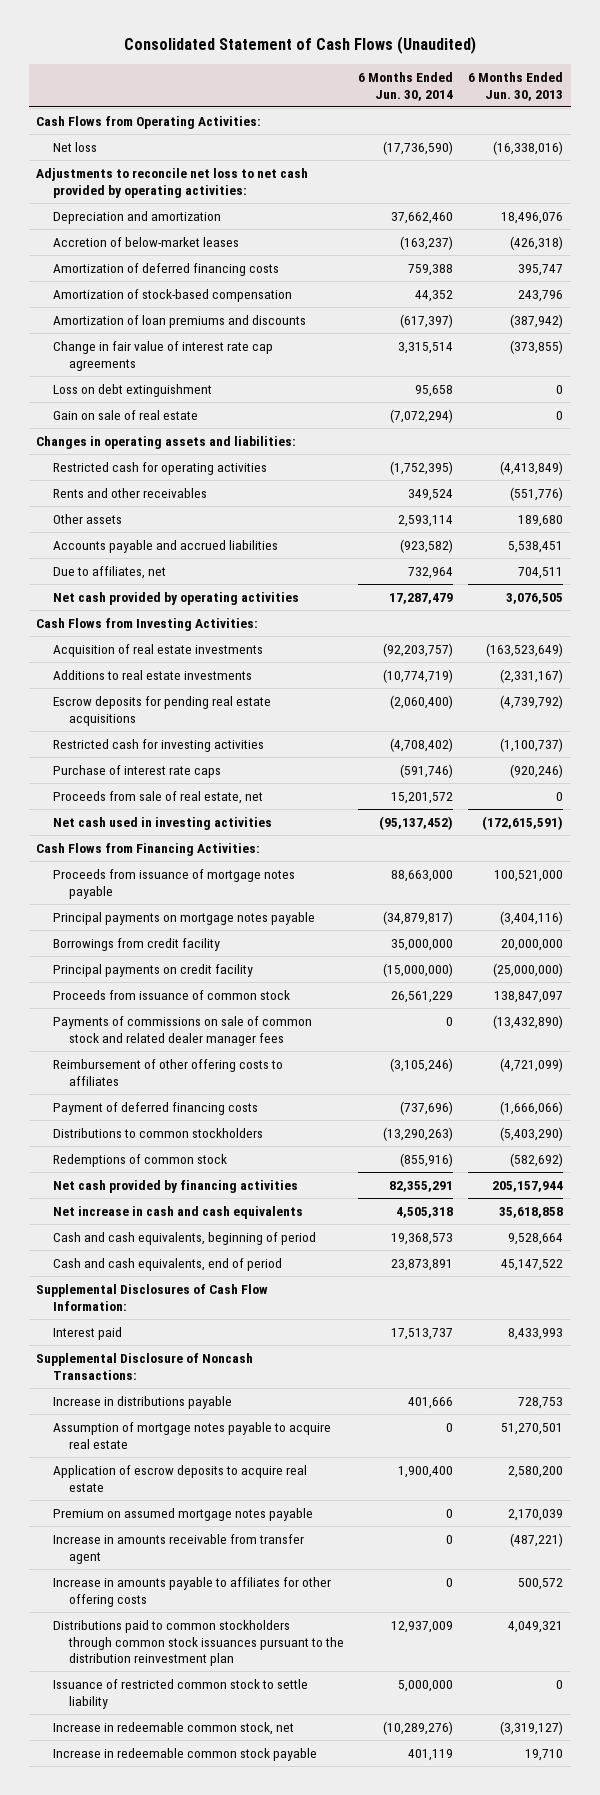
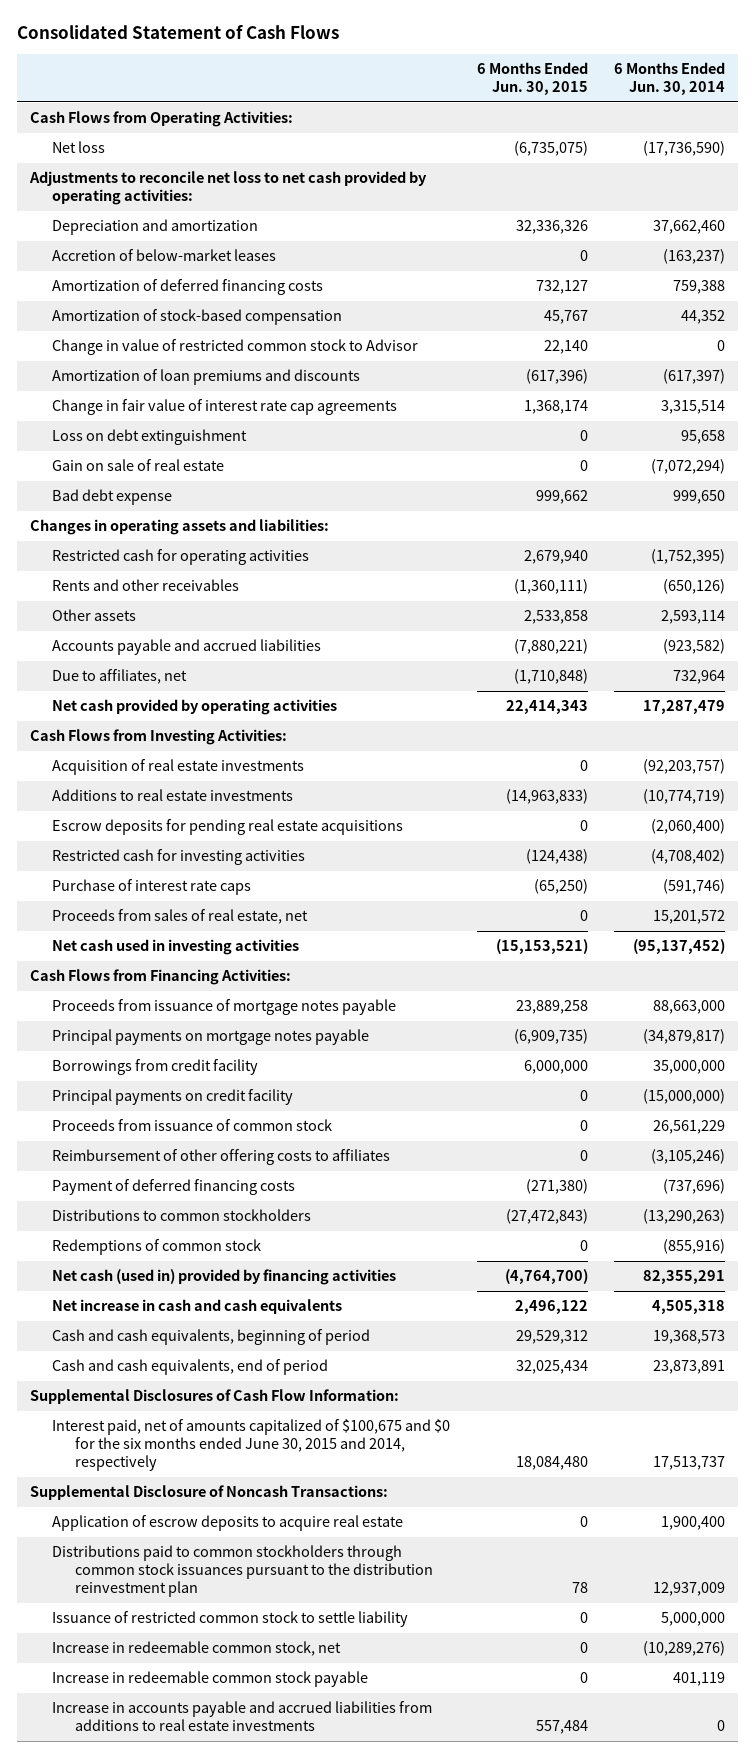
[123,36,476,55] Consolidated Statement of Cash Flows (Unaudited) -> [16,25,339,40] Consolidated Statement of Cash Flows
[468,71,564,101] 6 Months Ended Jun. 30, 2013 -> none
none -> [476,62,588,96] 6 Months Ended Jun. 30, 2015
none -> [52,339,419,356] Change in value of restricted common stock to Advisor
none -> [52,489,173,506] Bad debt expense
[408,488,454,501] 349,524 -> [662,579,725,595] (650,126)
[52,790,263,804] Proceeds from sale of real estate, net -> [52,909,309,925] Proceeds from sales of real estate, net
[52,1015,312,1046] Payments of commissions on sale of common stock and related dealer manager fees -> none
[52,1179,298,1193] Net cash provided by financing activities -> [52,1269,397,1286] Net cash (used in) provided by financing activities
[52,1326,122,1340] Interest paid -> [52,1419,451,1472] Interest paid, net of amounts capitalized of $100,675 and $0 for the six months ended June 30, 2015 and 2014, respectively
[52,1395,232,1409] Increase in distributions payable -> none
[52,1421,331,1449] Assumption of mortgage notes payable to acquire real estate -> none
[52,1507,313,1521] Premium on assumed mortgage notes payable -> none
[52,1533,304,1564] Increase in amounts receivable from transfer agent -> none
[52,1576,331,1607] Increase in amounts payable to affiliates for other offering costs -> none
none -> [52,1701,433,1732] Increase in accounts payable and accrued liabilities from additions to real estate investments

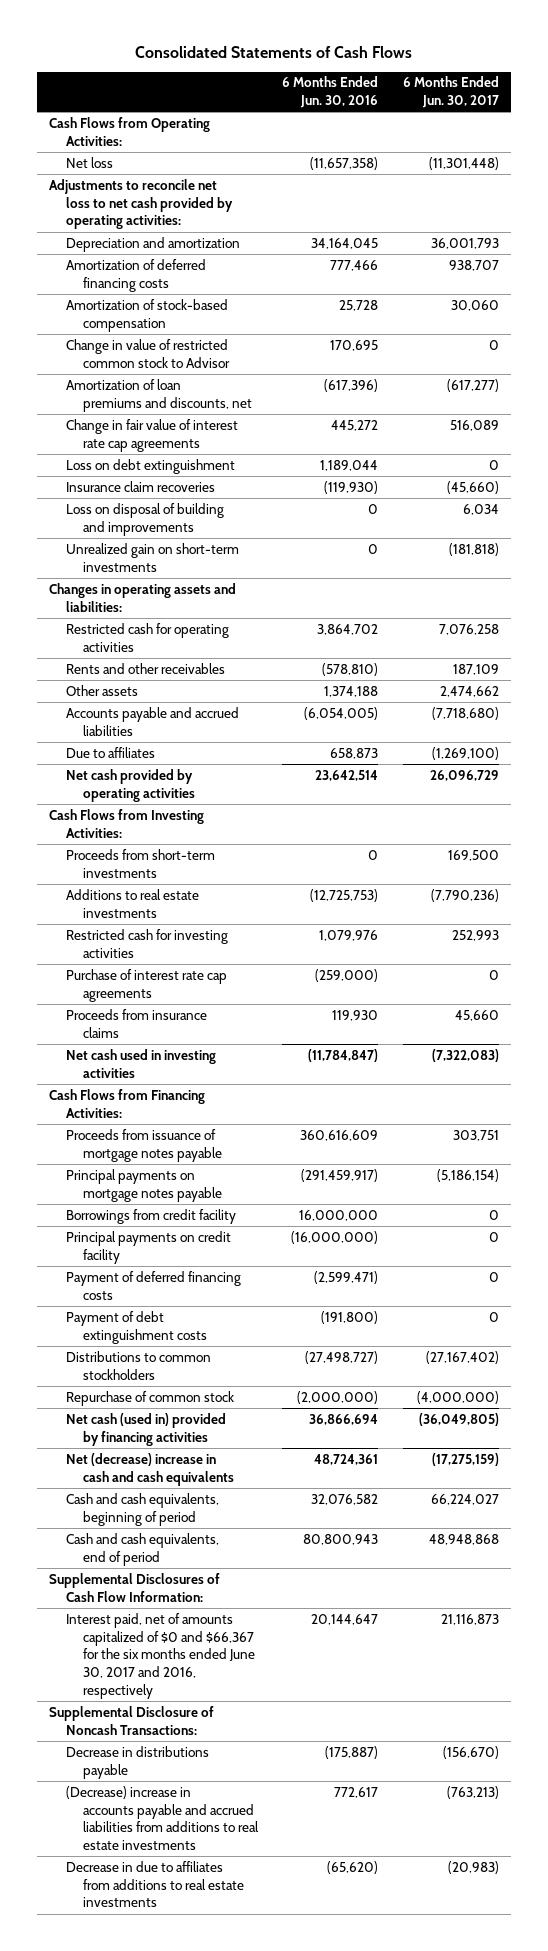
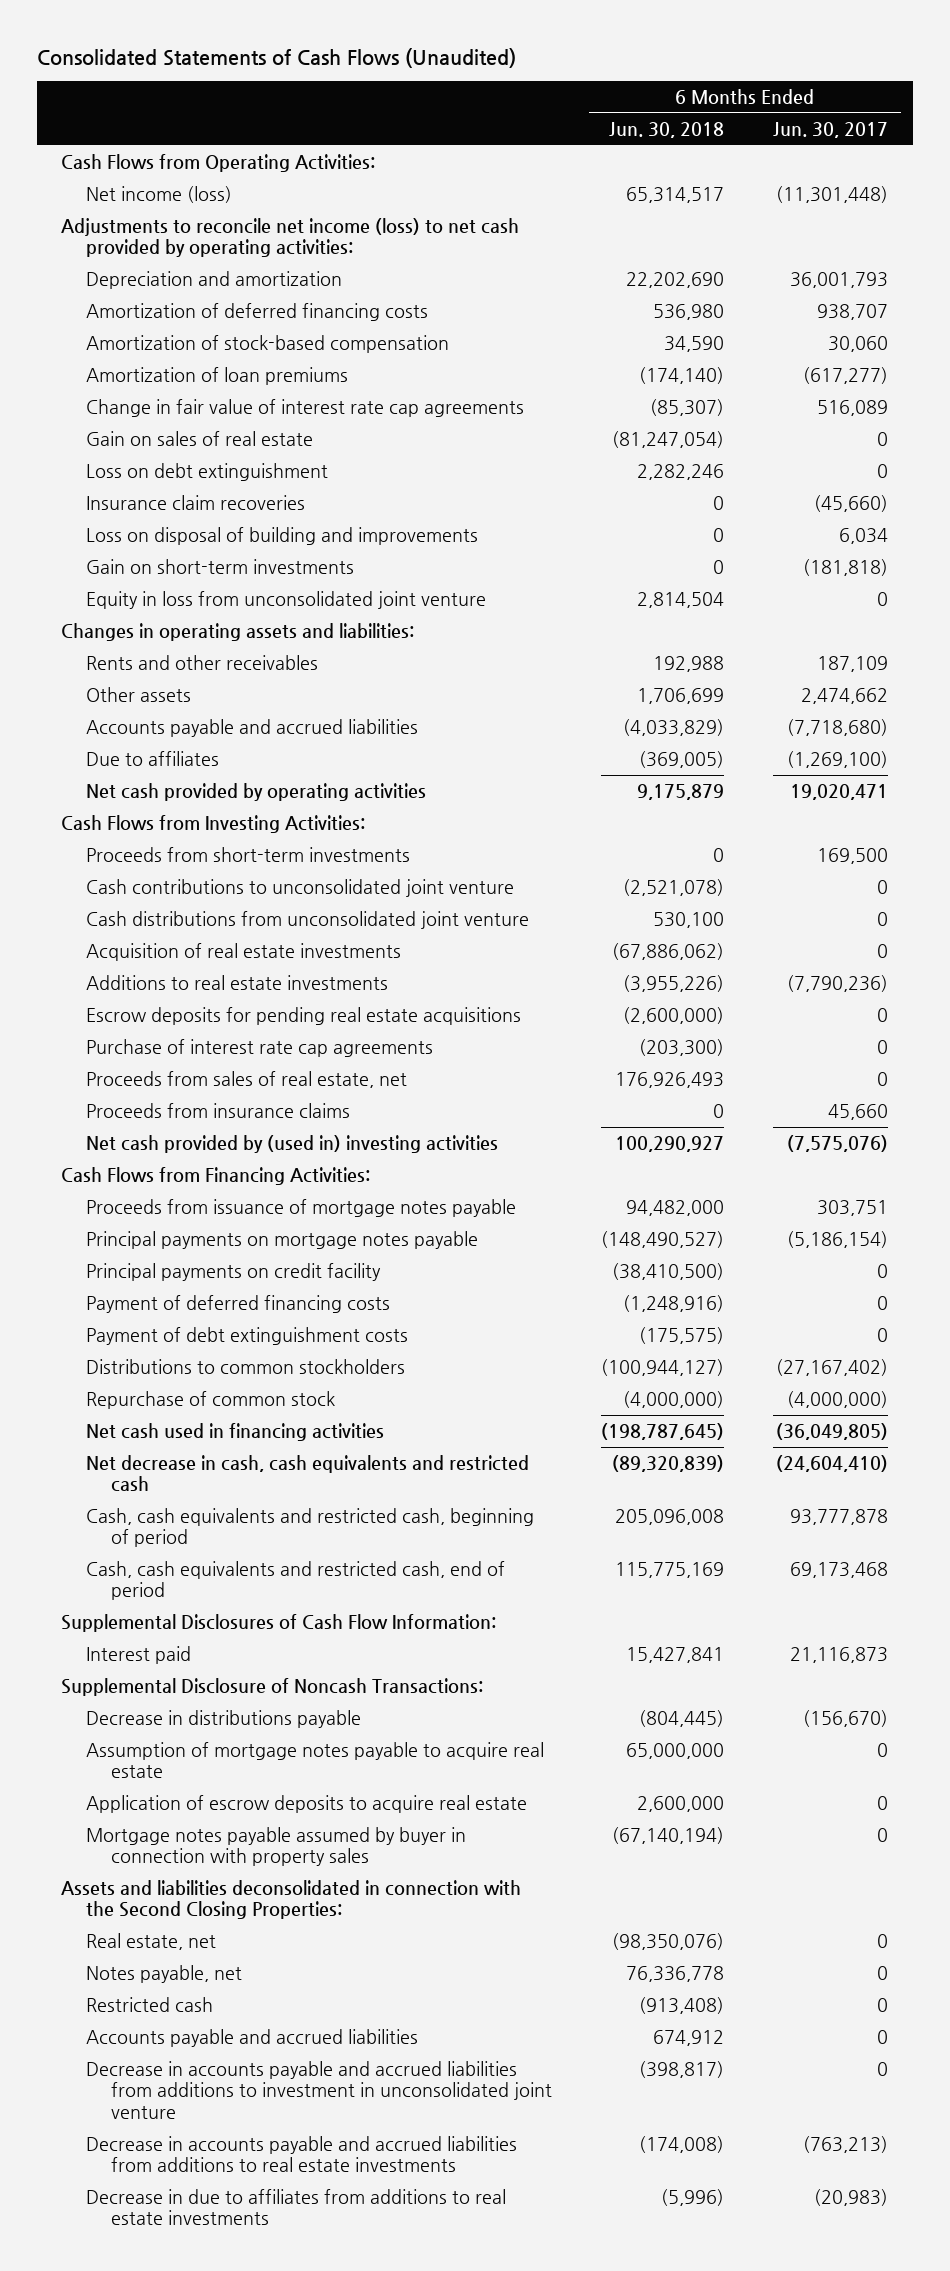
[134,45,412,58] Consolidated Statements of Cash Flows -> [36,47,516,68] Consolidated Statements of Cash Flows (Unaudited)
[282,76,379,109] 6 Months Ended Jun. 30, 2016 -> none
none -> [609,121,725,138] Jun. 30, 2018
[65,156,113,168] Net loss -> [86,186,233,204] Net income (loss)
[48,178,233,230] Adjustments to reconcile net loss to net cash provided by operating activities: -> [61,218,520,258] Adjustments to reconcile net income (loss) to net cash provided by operating activities:
[65,338,230,368] Change in value of restricted common stock to Advisor -> none
[65,378,252,412] Amortization of loan premiums and discounts, net -> [86,367,349,386] Amortization of loan premiums
none -> [86,431,314,447] Gain on sales of real estate
[65,542,239,572] Unrealized gain on short-term investments -> [86,559,355,575] Gain on short-term investments
none -> [86,591,487,610] Equity in loss from unconsolidated joint venture
[65,622,229,652] Restricted cash for operating activities -> none
[429,769,499,781] 26,096,729 -> [790,784,889,801] 19,020,471
none -> [86,879,515,898] Cash contributions to unconsolidated joint venture
none -> [86,911,530,930] Cash distributions from unconsolidated joint venture
none -> [86,943,402,962] Acquisition of real estate investments
[65,928,228,958] Restricted cash for investing activities -> none
none -> [86,1007,522,1026] Escrow deposits for pending real estate acquisitions
none -> [86,1071,408,1089] Proceeds from sales of real estate, net
[65,1048,216,1078] Net cash used in investing activities -> [86,1135,499,1154] Net cash provided by (used in) investing activities
[431,1048,499,1062] (7,322,083) -> [787,1135,889,1153] (7,575,076)
[65,1208,236,1224] Borrowings from credit facility -> none
[65,1412,226,1446] Net cash (used in) provided by financing activities -> [86,1423,385,1442] Net cash used in financing activities
[65,1452,234,1486] Net (decrease) increase in cash and cash equivalents -> [86,1455,530,1493] Net decrease in cash, cash equivalents and restricted cash
[431,1452,499,1466] (17,275,159) -> [776,1455,889,1473] (24,604,410)
[65,1492,219,1526] Cash and cash equivalents, beginning of period -> [86,1508,535,1548] Cash, cash equivalents and restricted cash, beginning of period
[430,1493,499,1505] 66,224,027 -> [790,1509,889,1526] 93,777,878
[65,1532,219,1566] Cash and cash equivalents, end of period -> [86,1561,506,1601] Cash, cash equivalents and restricted cash, end of period
[428,1533,499,1545] 48,948,868 -> [790,1562,889,1579] 69,173,468
[65,1612,255,1699] Interest paid, net of amounts capitalized of $0 and $66,367 for the six months ended June 30, 2017 and 2016, respectively -> [86,1646,192,1665] Interest paid
none -> [86,1742,545,1779] Assumption of mortgage notes payable to acquire real estate
none -> [86,1795,528,1814] Application of escrow deposits to acquire real estate
none -> [86,1827,467,1867] Mortgage notes payable assumed by buyer in connection with property sales
none -> [61,1880,522,1920] Assets and liabilities deconsolidated in connection with the Second Closing Properties:
none -> [86,1933,217,1951] Real estate, net
none -> [86,1965,243,1984] Notes payable, net
none -> [86,1997,214,2013] Restricted cash
none -> [86,2029,419,2048] Accounts payable and accrued liabilities
none -> [86,2061,553,2119] Decrease in accounts payable and accrued liabilities from additions to investment in unconsolidated joint venture
[65,1785,259,1851] (Decrease) increase in accounts payable and accrued liabilities from additions to real estate investments -> [86,2136,518,2173] Decrease in accounts payable and accrued liabilities from additions to real estate investments

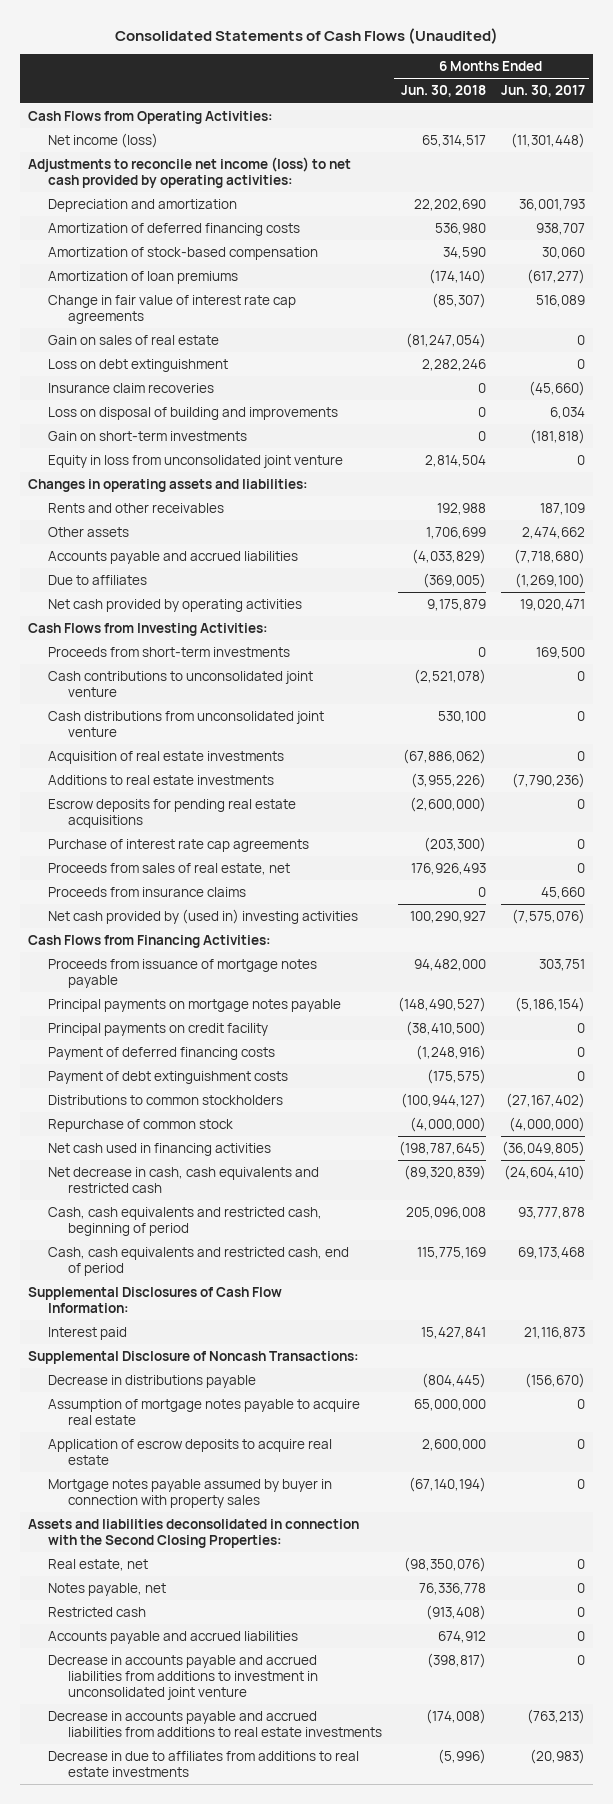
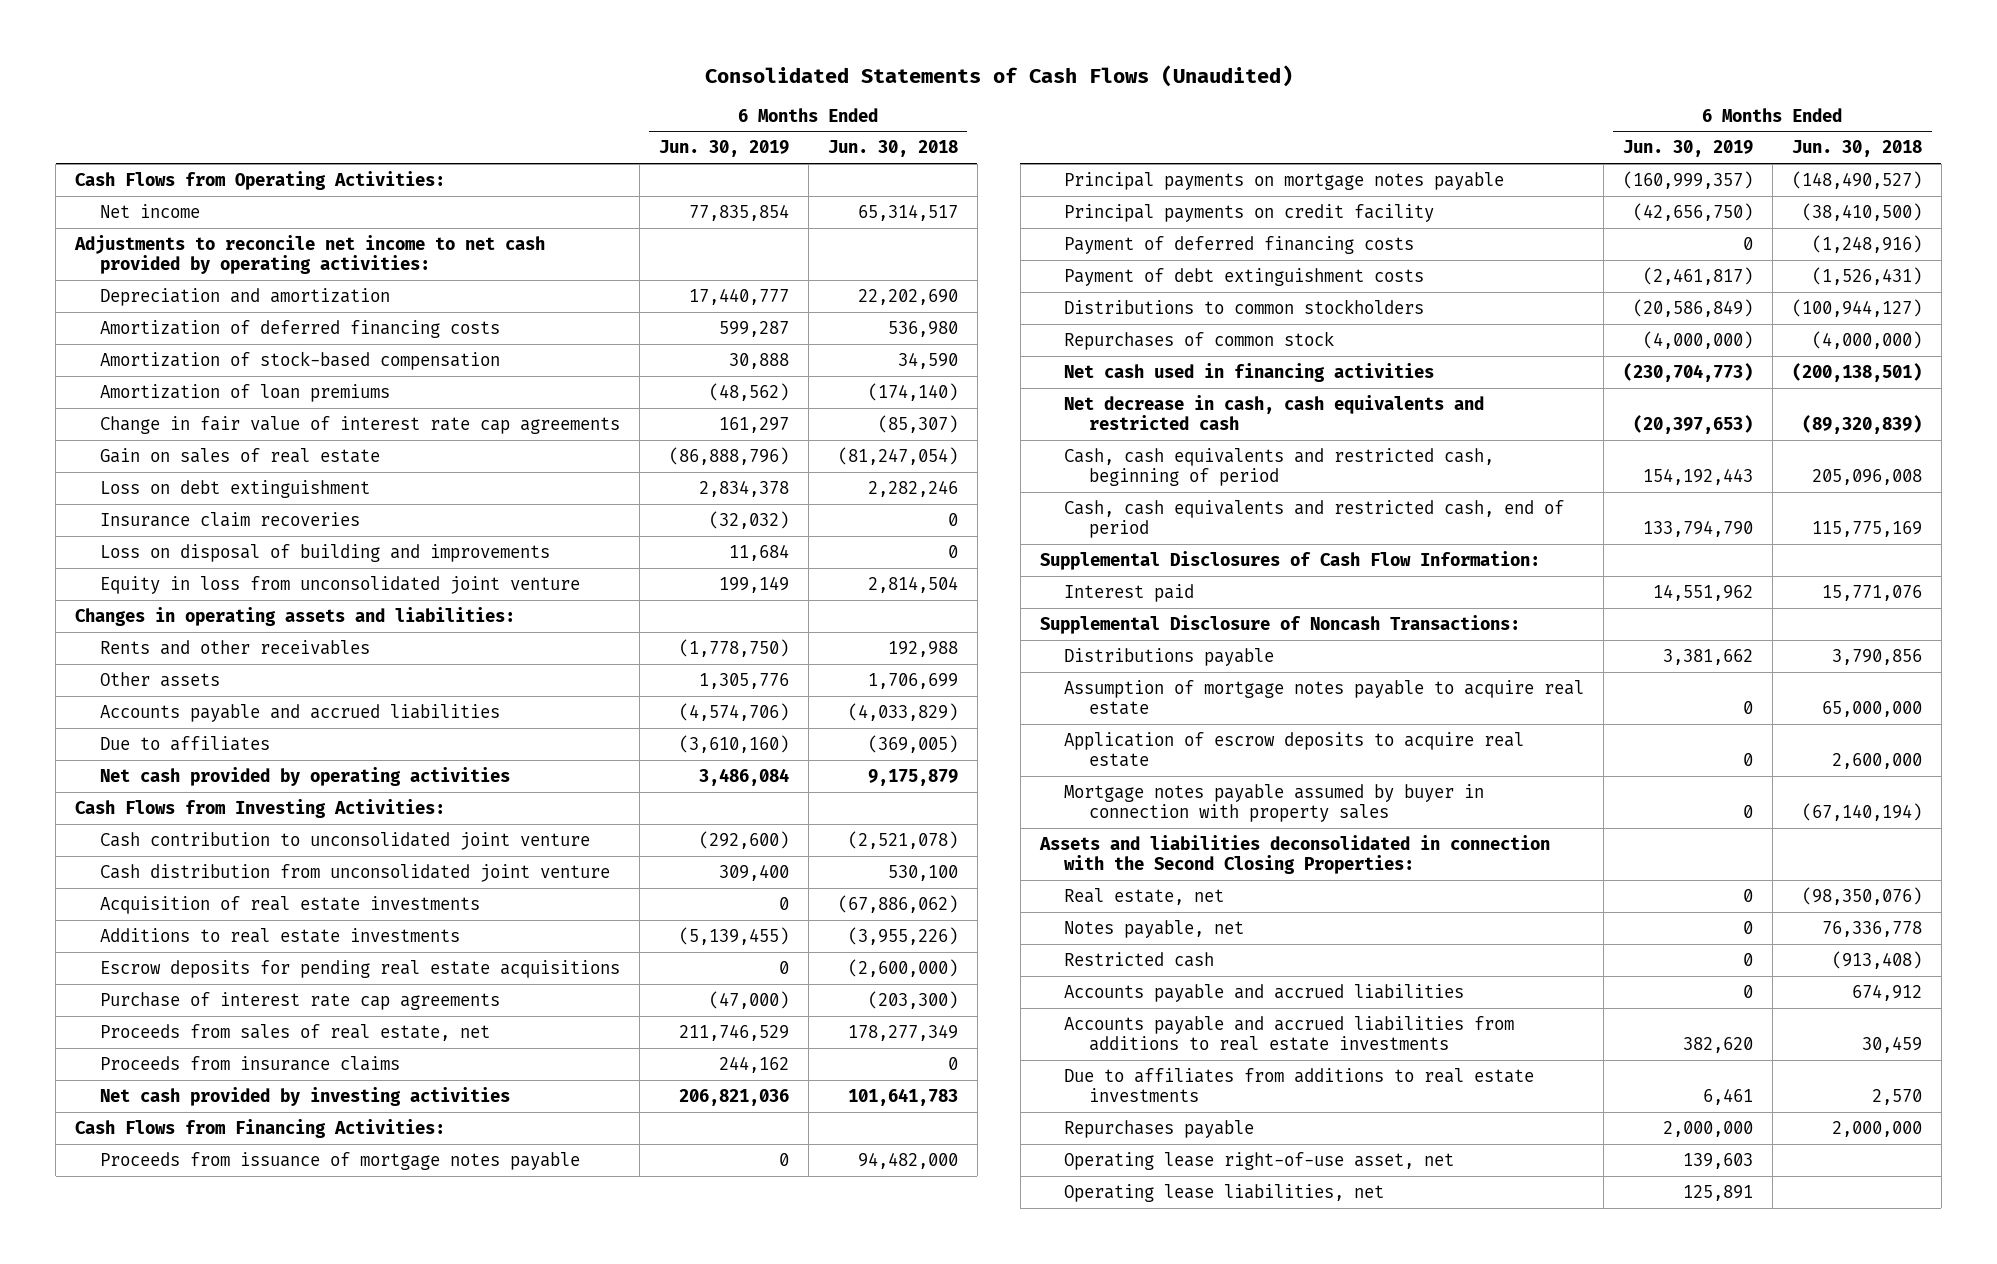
[501,85,586,98] Jun. 30, 2017 -> none
none -> [658,140,789,158] Jun. 30, 2019
[47,133,158,149] Net income (loss) -> [99,203,200,218] Net income
[28,157,352,188] Adjustments to reconcile net income (loss) to net cash provided by operating activities: -> [74,234,546,275] Adjustments to reconcile net income to net cash provided by operating activities:
[47,431,247,442] Gain on short-term investments -> none
[47,647,290,658] Proceeds from short-term investments -> none
[47,671,313,697] Cash contributions to unconsolidated joint venture -> [99,831,590,850] Cash contribution to unconsolidated joint venture
[47,711,324,737] Cash distributions from unconsolidated joint venture -> [99,863,610,882] Cash distribution from unconsolidated joint venture
[410,863,486,876] 176,926,493 -> [847,1023,958,1041] 178,277,349
[47,909,358,925] Net cash provided by (used in) investing activities -> [99,1086,510,1106] Net cash provided by investing activities
[409,911,486,924] 100,290,927 -> [847,1087,958,1106] 101,641,783
[426,1069,486,1085] (175,575) -> [1811,266,1922,285] (1,526,431)
[47,1119,233,1133] Repurchase of common stock -> [1064,330,1335,350] Repurchases of common stock
[398,1141,486,1157] (198,787,645) -> [1791,362,1922,382] (200,138,501)
[420,1327,486,1340] 15,427,841 -> [1821,584,1922,601] 15,771,076
[47,1375,256,1389] Decrease in distributions payable -> [1064,647,1275,666] Distributions payable
[421,1373,486,1389] (804,445) -> [1831,648,1922,665] 3,790,856
[47,1655,318,1700] Decrease in accounts payable and accrued liabilities from additions to investment in unconsolidated joint venture -> none
[47,1711,382,1737] Decrease in accounts payable and accrued liabilities from additions to real estate investments -> [1064,1015,1515,1052] Accounts payable and accrued liabilities from additions to real estate investments
[425,1709,486,1725] (174,008) -> [1861,1036,1922,1054] 30,459
[47,1751,359,1777] Decrease in due to affiliates from additions to real estate investments -> [1064,1067,1535,1103] Due to affiliates from additions to real estate investments
[437,1749,486,1765] (5,996) -> [1871,1089,1922,1106] 2,570
none -> [1064,1119,1255,1138] Repurchases payable
none -> [1064,1151,1455,1170] Operating lease right-of-use asset, net
none -> [1064,1183,1385,1202] Operating lease liabilities, net

